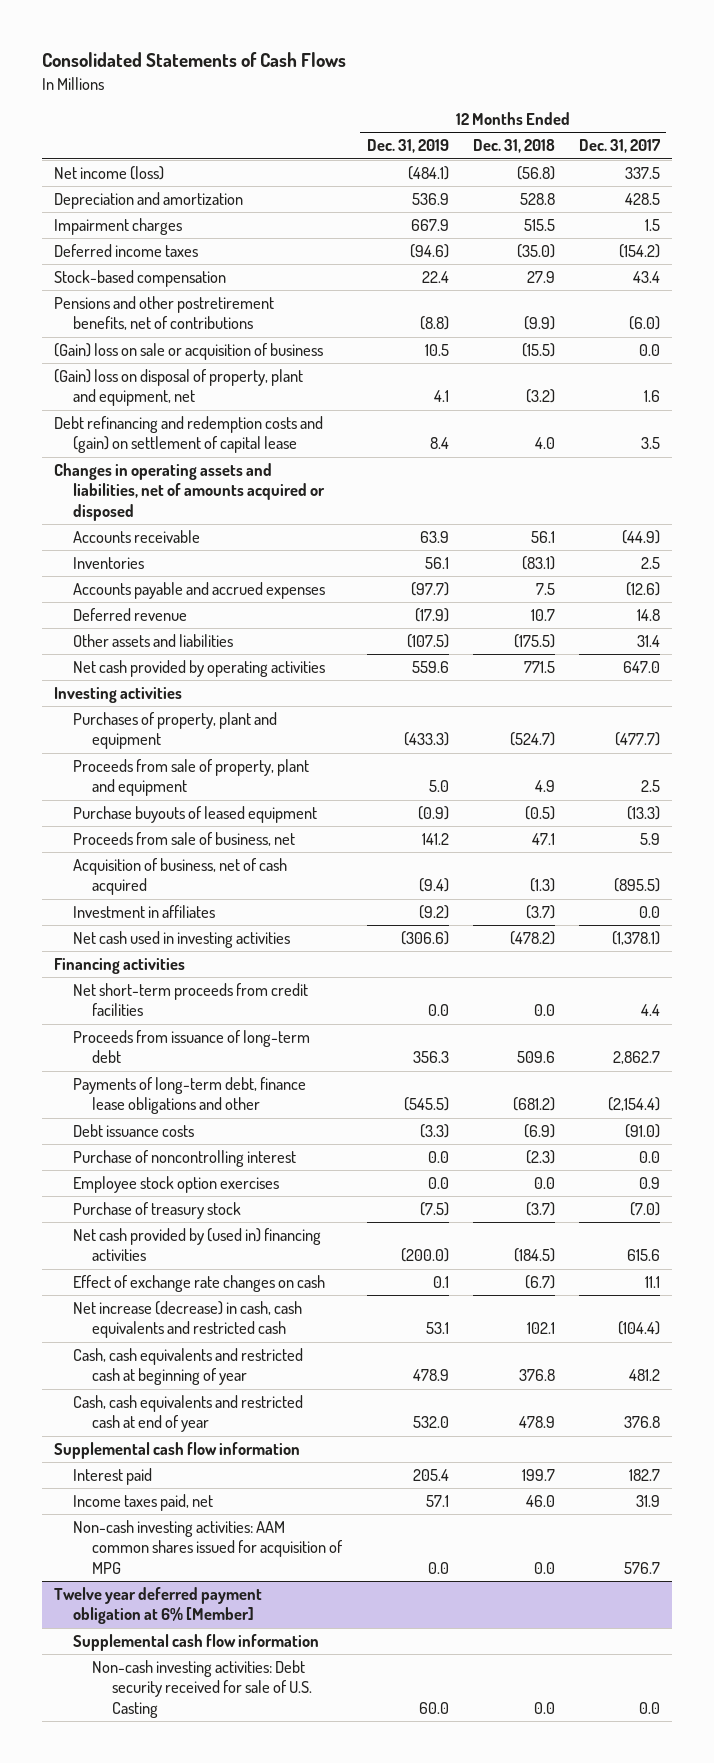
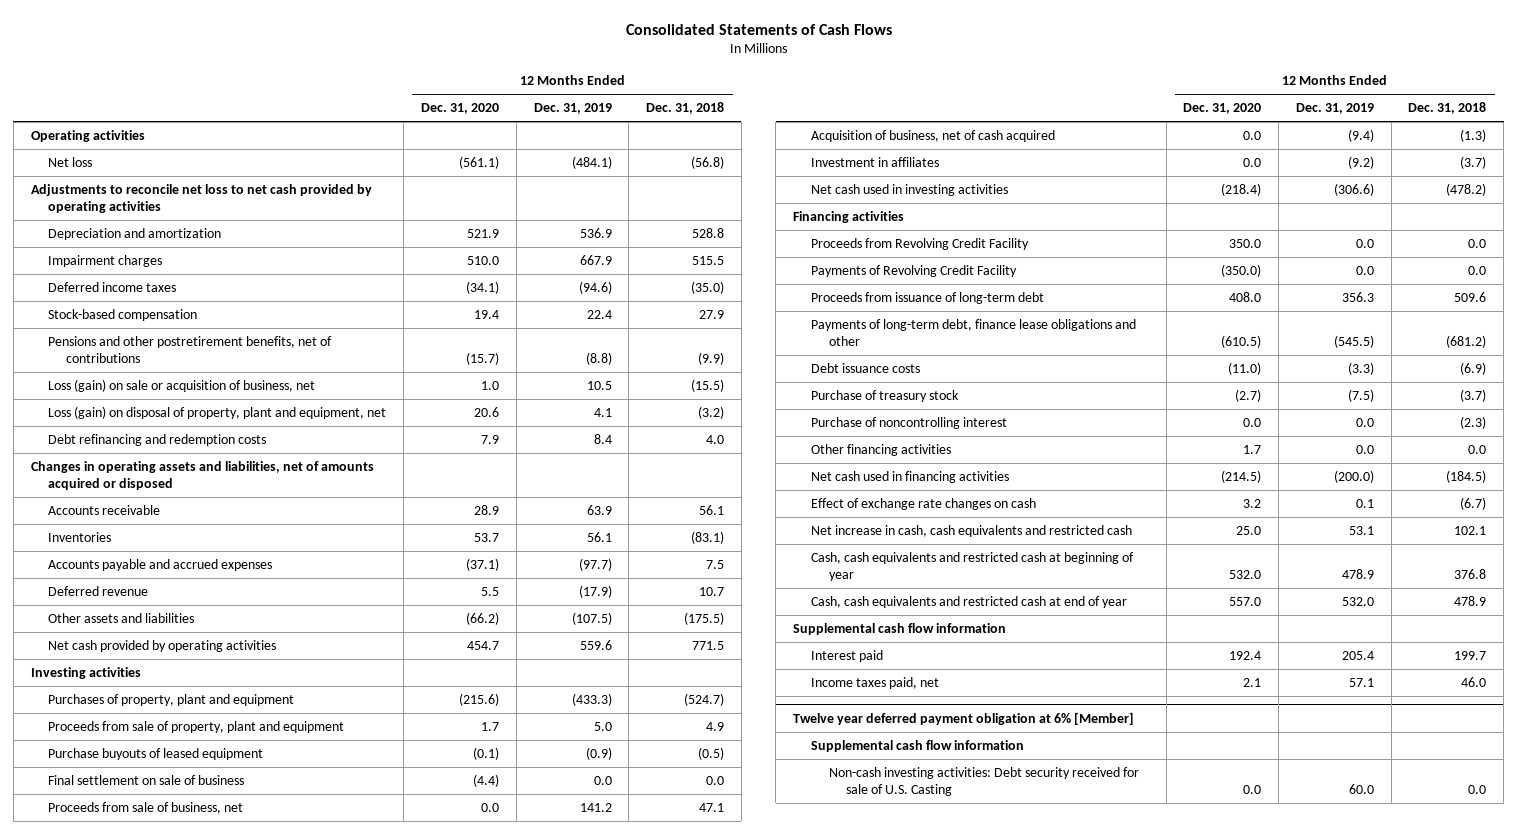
[579,139,662,154] Dec. 31, 2017 -> none
none -> [420,103,499,115] Dec. 31, 2020
none -> [30,129,145,142] Operating activities
[53,166,164,181] Net income (loss) -> [48,156,93,167] Net loss
none -> [30,183,372,214] Adjustments to reconcile net loss to net cash provided by operating activities
[53,343,323,361] (Gain) loss on sale or acquisition of business -> [48,378,316,392] Loss (gain) on sale or acquisition of business, net
[53,369,303,407] (Gain) loss on disposal of property, plant and equipment, net -> [48,405,387,419] Loss (gain) on disposal of property, plant and equipment, net
[53,416,323,454] Debt refinancing and redemption costs and (gain) on settlement of capital lease -> [48,433,267,446] Debt refinancing and redemption costs
none -> [48,774,245,785] Final settlement on sale of business
[73,983,309,1017] Net short-term proceeds from credit facilities -> none
none -> [810,237,1029,250] Proceeds from Revolving Credit Facility
none -> [810,264,1017,277] Payments of Revolving Credit Facility
[73,1176,280,1194] Employee stock option exercises -> none
[73,1150,297,1168] Purchase of noncontrolling interest -> [810,416,1007,429] Purchase of noncontrolling interest
none -> [810,443,951,456] Other financing activities
[73,1228,322,1262] Net cash provided by (used in) financing activities -> [810,470,1009,483] Net cash used in financing activities
[73,1301,303,1339] Net increase (decrease) in cash, cash equivalents and restricted cash -> [810,524,1132,537] Net increase in cash, cash equivalents and restricted cash
[73,1520,344,1574] Non-cash investing activities: AAM common shares issued for acquisition of MPG -> none

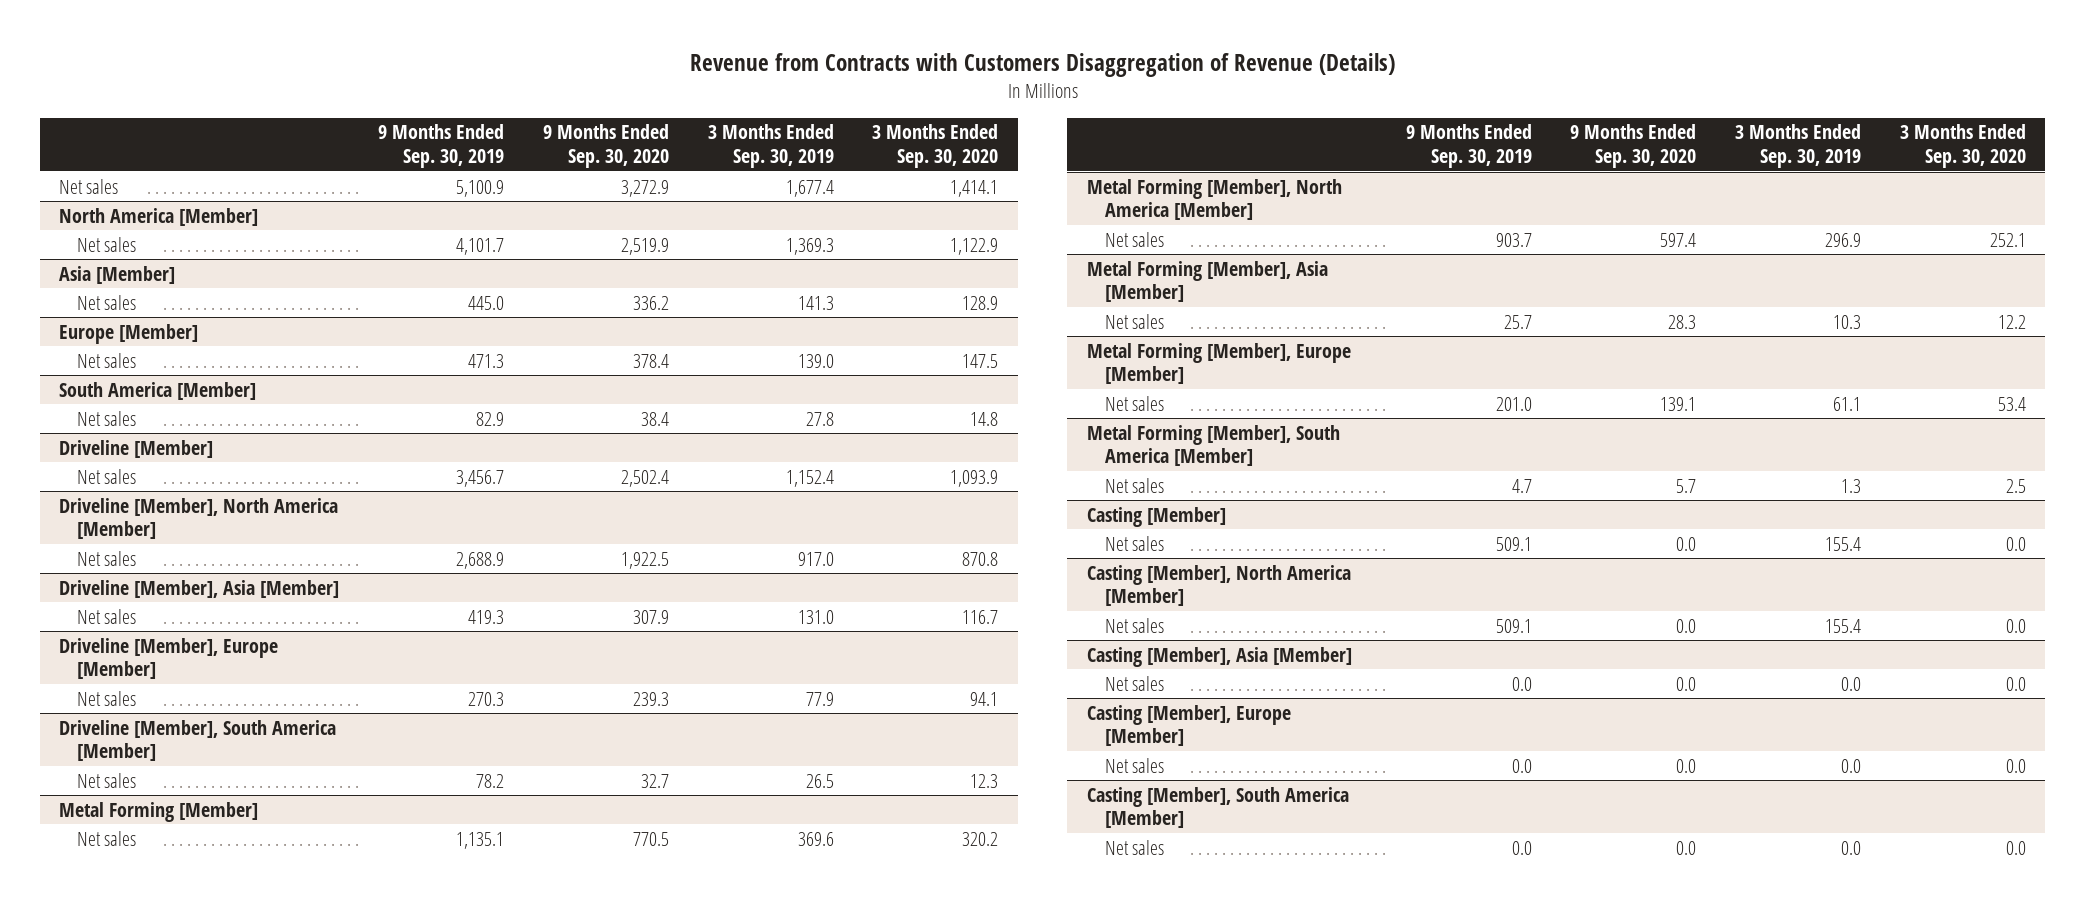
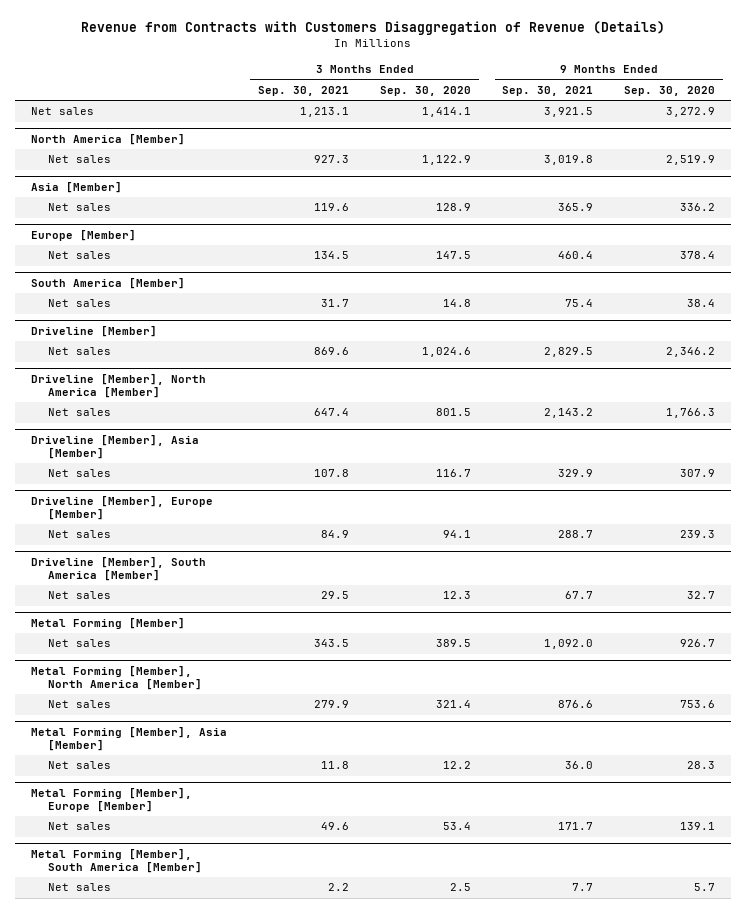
[378,124,505,168] 9 Months Ended Sep. 30, 2019 -> none
[707,124,834,168] 3 Months Ended Sep. 30, 2019 -> none
none -> [258,85,350,96] Sep. 30, 2021
none -> [502,85,594,96] Sep. 30, 2021
[620,469,669,487] 2,502.4 -> [666,347,716,358] 2,346.2
[950,469,999,487] 1,093.9 -> [422,347,472,358] 1,024.6
[620,551,669,569] 1,922.5 -> [666,408,716,419] 1,766.3
[962,551,999,566] 870.8 -> [436,408,472,417] 801.5
[632,831,669,846] 770.5 -> [680,639,716,648] 926.7
[962,831,999,846] 320.2 -> [436,639,472,648] 389.5
[1660,232,1697,247] 597.4 -> [680,700,716,709] 753.6
[1989,232,2026,247] 252.1 -> [436,700,472,709] 321.4
[1086,506,1226,527] Casting [Member] -> none
[1104,535,1164,551] Net sales -> none
[1086,564,1351,607] Casting [Member], North America [Member] -> none
[1104,617,1164,633] Net sales -> none
[1086,646,1352,667] Casting [Member], Asia [Member] -> none
[1104,675,1164,691] Net sales -> none
[1086,704,1291,747] Casting [Member], Europe [Member] -> none
[1104,757,1164,773] Net sales -> none
[1086,786,1349,829] Casting [Member], South America [Member] -> none
[1104,839,1164,855] Net sales -> none

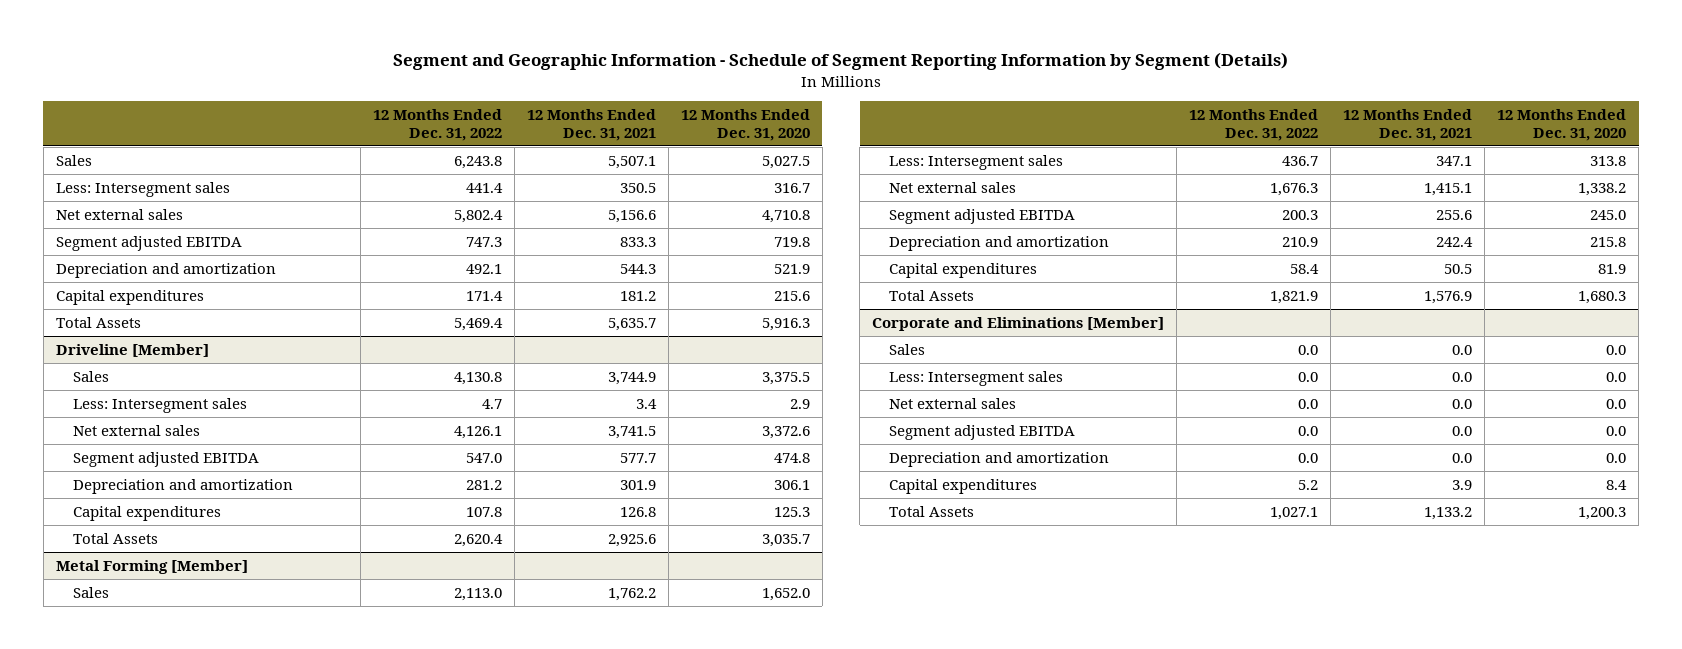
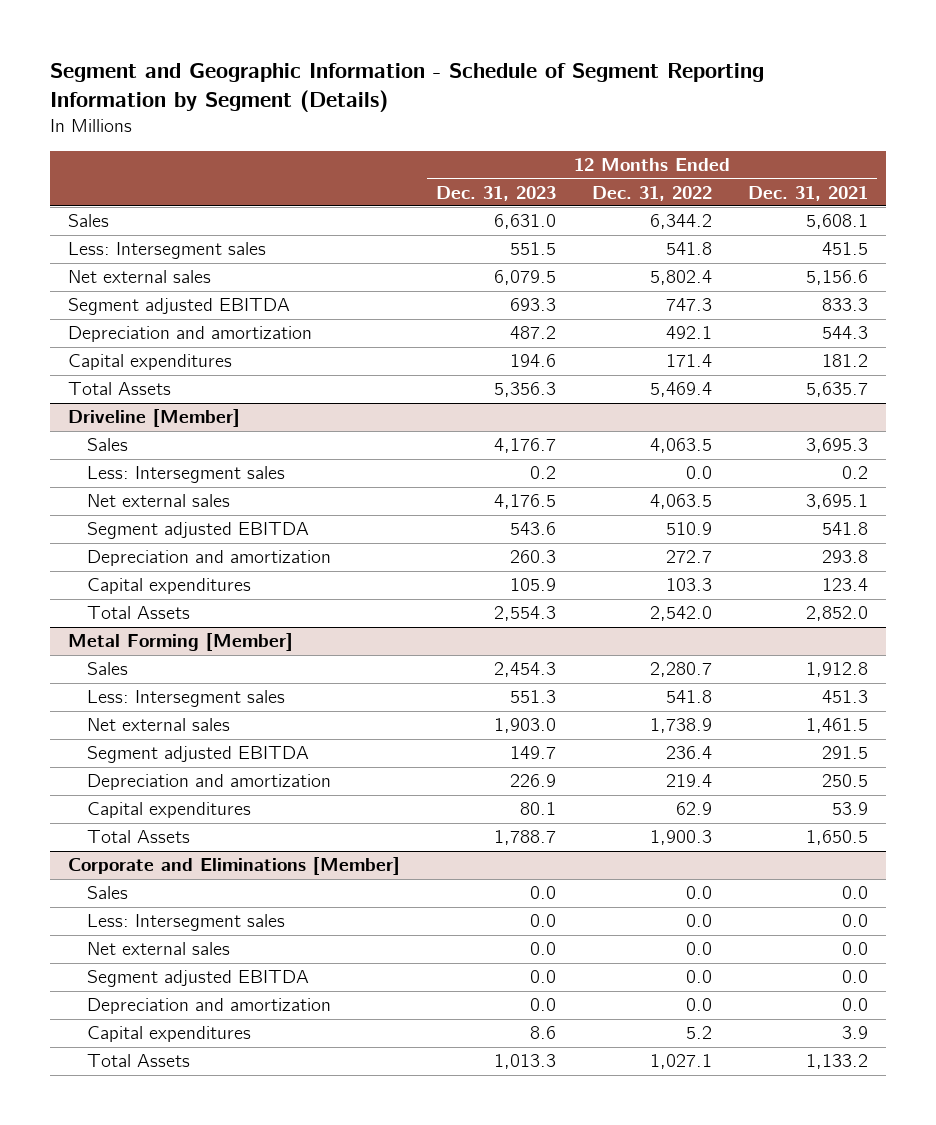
[680,109,810,141] 12 Months Ended Dec. 31, 2020 -> none
none -> [435,185,556,201] Dec. 31, 2023
[453,155,502,169] 6,243.8 -> [650,214,713,230] 6,344.2
[607,155,656,169] 5,507.1 -> [806,214,869,230] 5,608.1
[465,182,503,193] 441.4 -> [666,242,713,256] 541.8
[619,182,656,193] 350.5 -> [822,242,869,256] 451.5
[453,371,502,385] 4,130.8 -> [650,438,713,454] 4,063.5
[607,371,656,385] 3,744.9 -> [806,438,869,454] 3,695.3
[481,398,502,409] 4.7 -> [686,466,713,480] 0.0
[635,398,657,409] 3.4 -> [842,466,869,480] 0.2
[453,425,502,439] 4,126.1 -> [650,494,713,510] 4,063.5
[607,425,656,439] 3,741.5 -> [806,494,869,510] 3,695.1
[465,452,502,463] 547.0 -> [666,522,713,536] 510.9
[619,452,656,463] 577.7 -> [822,522,869,536] 541.8
[465,479,502,490] 281.2 -> [666,550,713,564] 272.7
[619,479,656,490] 301.9 -> [822,550,869,564] 293.8
[465,506,502,517] 107.8 -> [666,578,713,592] 103.3
[619,506,656,517] 126.8 -> [822,578,869,592] 123.4
[453,533,503,547] 2,620.4 -> [650,606,713,622] 2,542.0
[607,533,656,547] 2,925.6 -> [806,606,869,622] 2,852.0
[453,587,502,601] 2,113.0 -> [650,662,713,678] 2,280.7
[607,587,656,601] 1,762.2 -> [806,662,869,678] 1,912.8
[1282,155,1319,166] 436.7 -> [666,690,713,704] 541.8
[1436,155,1473,166] 347.1 -> [822,690,869,704] 451.3
[1270,182,1319,196] 1,676.3 -> [650,718,713,734] 1,738.9
[1424,182,1473,196] 1,415.1 -> [806,718,869,734] 1,461.5
[1282,209,1319,220] 200.3 -> [666,746,713,760] 236.4
[1436,209,1473,220] 255.6 -> [822,746,869,760] 291.5
[1282,236,1319,247] 210.9 -> [666,774,713,788] 219.4
[1436,236,1474,247] 242.4 -> [822,774,869,788] 250.5
[1290,263,1320,274] 58.4 -> [676,802,713,816] 62.9
[1444,263,1473,274] 50.5 -> [832,802,869,816] 53.9
[1270,290,1319,304] 1,821.9 -> [650,830,713,846] 1,900.3
[1424,290,1473,304] 1,576.9 -> [806,830,869,846] 1,650.5

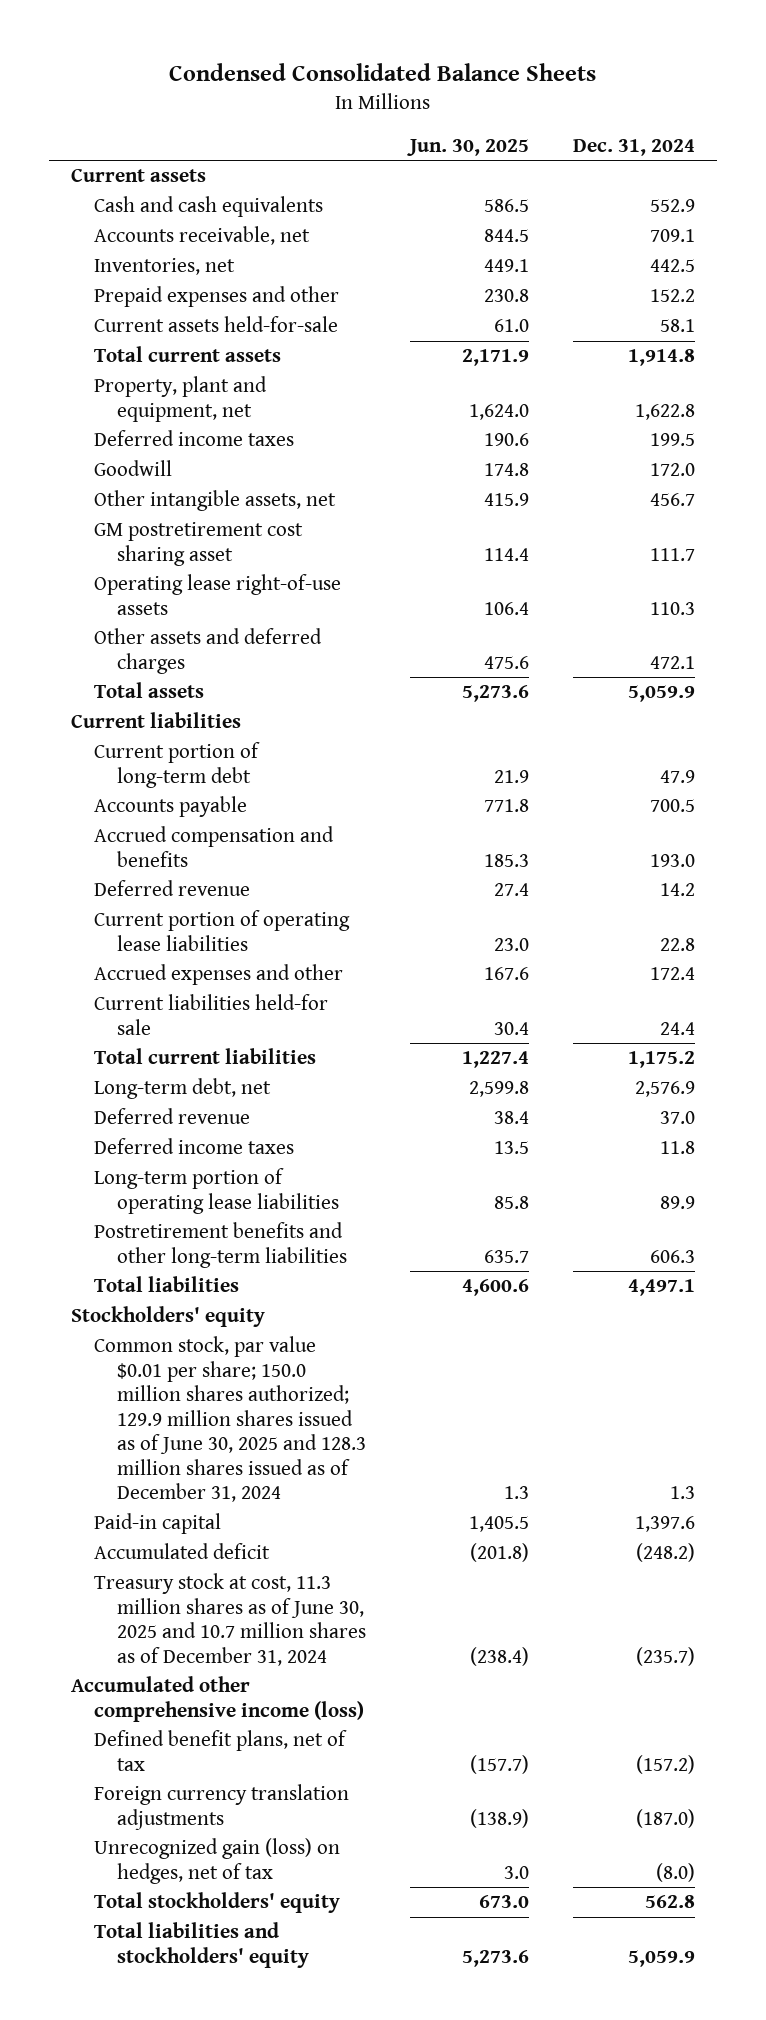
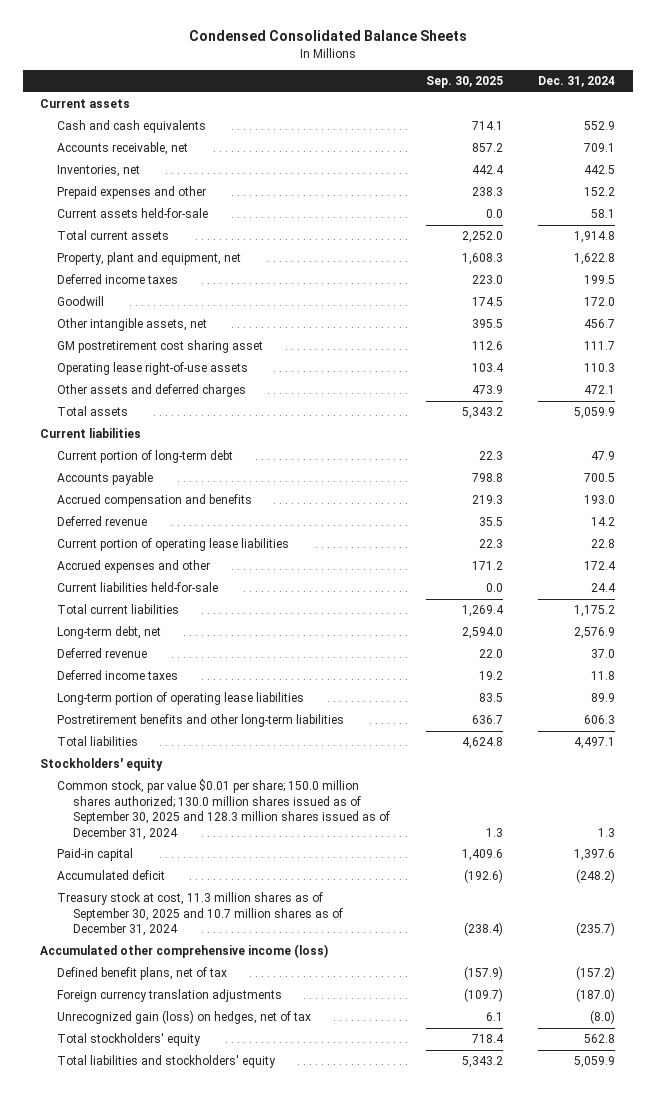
[406,138,529,156] Jun. 30, 2025 -> none
none -> [425,75,503,88] Sep. 30, 2025
[93,994,328,1035] Current liabilities held-for sale -> [56,582,218,593] Current liabilities held-for-sale
[93,1336,366,1503] Common stock, par value $0.01 per share; 150.0 million shares authorized; 129.9 million shares issued as of June 30, 2025 and 128.3 million shares issued as of December 31, 2024 -> [56,779,391,840] Common stock, par value $0.01 per share; 150.0 million shares authorized; 130.0 million shares issued as of September 30, 2025 and 128.3 million shares issued as of December 31, 2024
[93,1573,366,1666] Treasury stock at cost, 11.3 million shares as of June 30, 2025 and 10.7 million shares as of December 31, 2024 -> [56,892,344,937] Treasury stock at cost, 11.3 million shares as of September 30, 2025 and 10.7 million shares as of December 31, 2024

